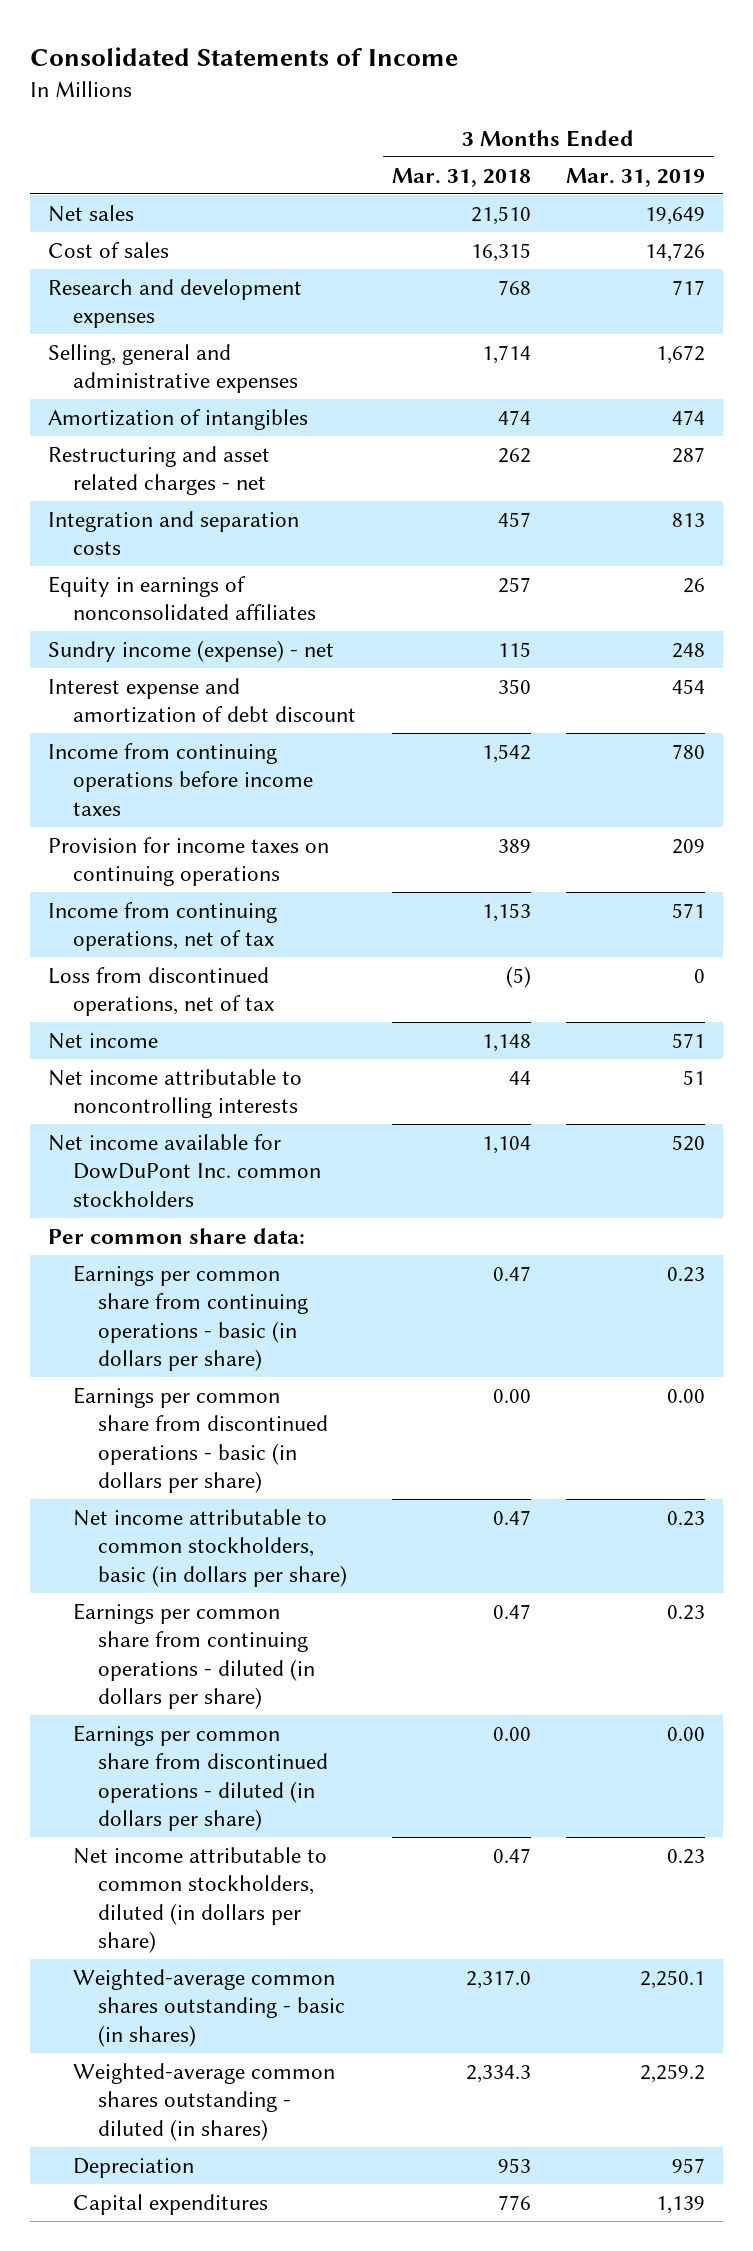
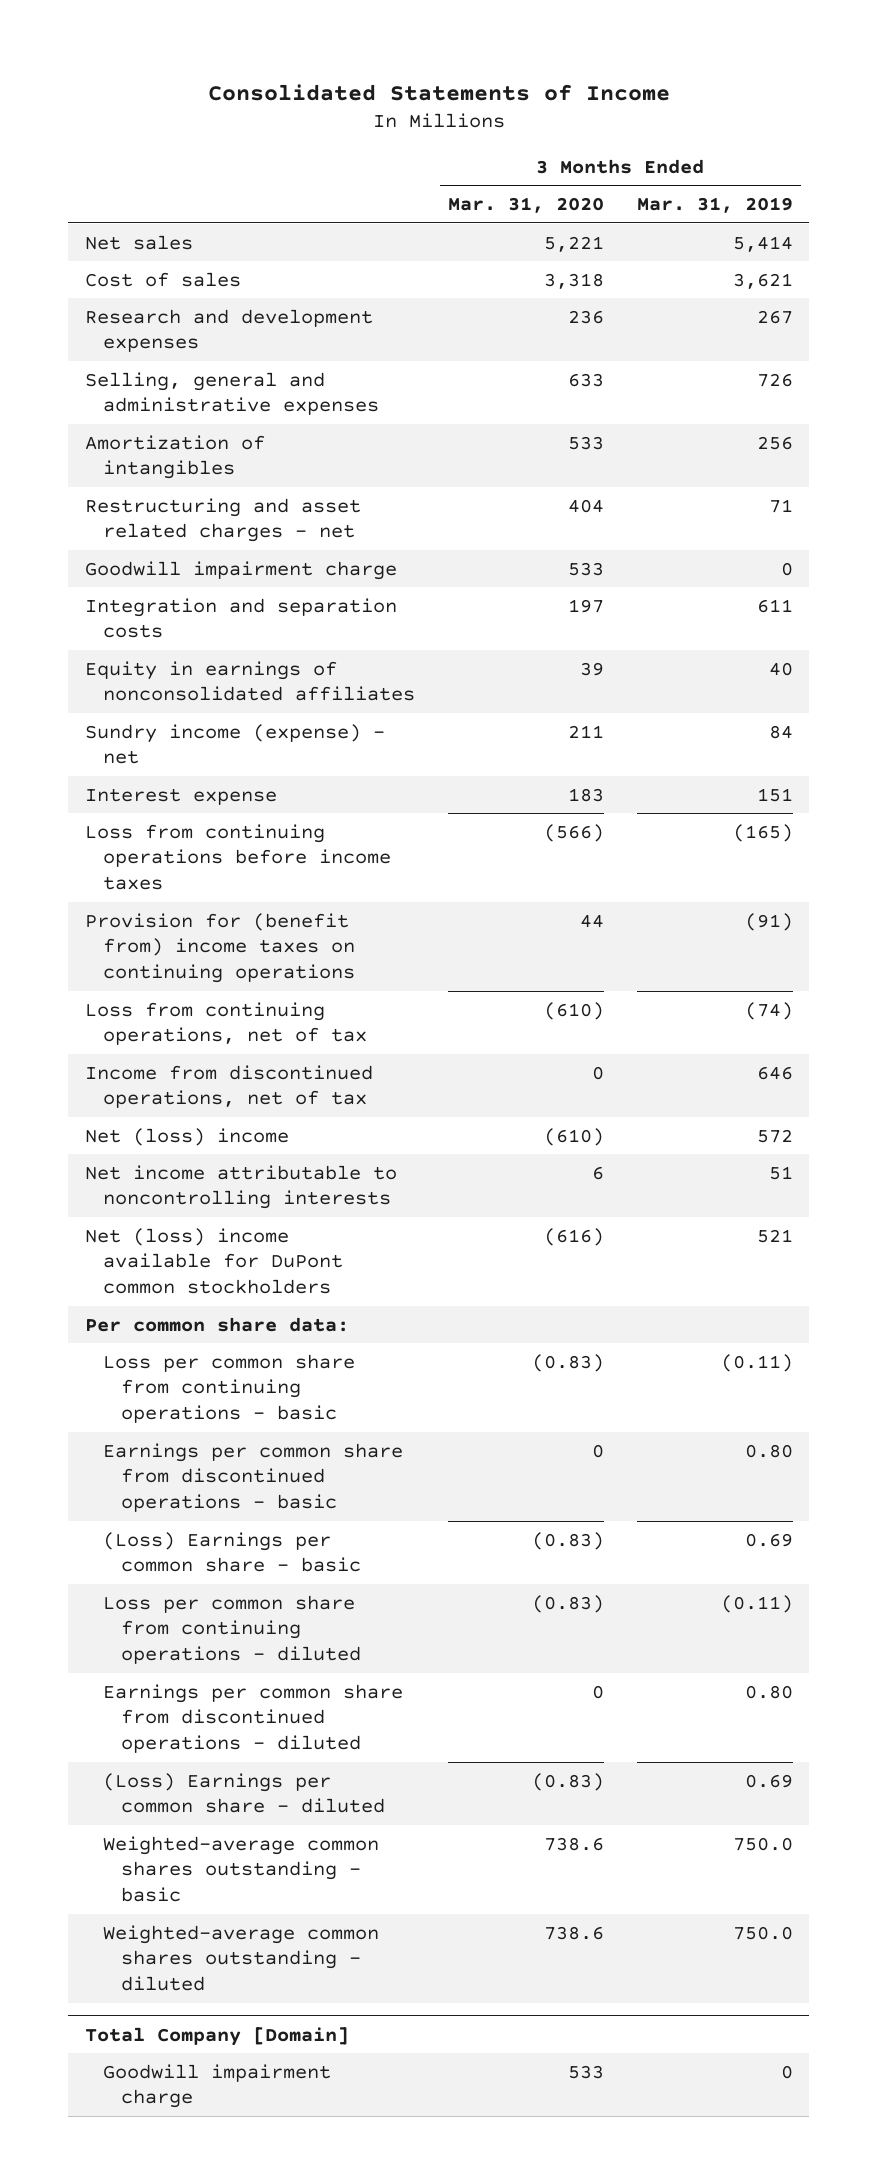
[391,167,531,187] Mar. 31, 2018 -> none
none -> [447,197,604,214] Mar. 31, 2020
[645,206,706,225] 19,649 -> [732,235,793,252] 5,414
[645,242,706,262] 14,726 -> [732,272,793,289] 3,621
[672,279,706,295] 717 -> [756,309,793,324] 267
[656,344,706,364] 1,672 -> [756,372,793,387] 726
[672,409,706,425] 474 -> [756,435,793,450] 256
[672,446,706,463] 287 -> [768,498,793,513] 71
none -> [84,560,397,580] Goodwill impairment charge
[672,512,706,527] 813 -> [756,598,793,613] 611
[683,577,706,593] 26 -> [768,661,793,676] 40
[672,642,706,658] 248 -> [768,724,793,739] 84
[48,677,356,724] Interest expense and amortization of debt discount -> [84,787,277,805] Interest expense
[672,678,706,694] 454 -> [756,787,793,802] 151
[48,742,313,816] Income from continuing operations before income taxes -> [84,823,391,891] Loss from continuing operations before income taxes
[672,743,706,759] 780 -> [732,823,793,842] (165)
[48,836,330,887] Provision for income taxes on continuing operations -> [84,912,355,984] Provision for (benefit from) income taxes on continuing operations
[672,838,706,854] 209 -> [744,912,793,931] (91)
[48,901,278,952] Income from continuing operations, net of tax -> [84,1001,367,1046] Loss from continuing operations, net of tax
[672,902,706,918] 571 -> [744,1001,793,1020] (74)
[48,966,274,1017] Loss from discontinued operations, net of tax -> [84,1064,373,1109] Income from discontinued operations, net of tax
[694,968,706,983] 0 -> [756,1065,793,1080] 646
[48,1032,159,1049] Net income -> [84,1127,289,1146] Net (loss) income
[672,1032,706,1048] 571 -> [756,1128,793,1143] 572
[48,1133,321,1207] Net income available for DowDuPont Inc. common stockholders -> [84,1227,343,1295] Net (loss) income available for DuPont common stockholders
[672,1134,706,1151] 520 -> [756,1228,793,1243] 521
[72,2157,194,2178] Depreciation -> none
[72,2193,268,2215] Capital expenditures -> none
[72,1264,308,1372] Earnings per common share from continuing operations - basic (in dollars per share) -> [102,1353,355,1424] Loss per common share from continuing operations - basic
[667,1266,706,1282] 0.23 -> [720,1353,793,1372] (0.11)
[72,1386,328,1494] Earnings per common share from discontinued operations - basic (in dollars per share) -> [102,1442,403,1513] Earnings per common share from discontinued operations - basic
[667,1388,706,1403] 0.00 -> [744,1443,793,1458] 0.80
[72,1508,347,1587] Net income attributable to common stockholders, basic (in dollars per share) -> [102,1531,361,1573] (Loss) Earnings per common share - basic
[667,1510,706,1526] 0.23 -> [744,1532,793,1547] 0.69
[72,1602,315,1710] Earnings per common share from continuing operations - diluted (in dollars per share) -> [102,1594,361,1665] Loss per common share from continuing operations - diluted
[667,1604,706,1620] 0.23 -> [720,1594,793,1613] (0.11)
[72,1724,328,1832] Earnings per common share from discontinued operations - diluted (in dollars per share) -> [102,1683,403,1754] Earnings per common share from discontinued operations - diluted
[667,1726,706,1741] 0.00 -> [744,1684,793,1699] 0.80
[72,1846,327,1954] Net income attributable to common stockholders, diluted (in dollars per share) -> [102,1772,385,1814] (Loss) Earnings per common share - diluted
[667,1848,706,1864] 0.23 -> [744,1773,793,1788] 0.69
[72,1968,345,2047] Weighted-average common shares outstanding - basic (in shares) -> [102,1835,379,1903] Weighted-average common shares outstanding - basic
[640,1969,706,1989] 2,250.1 -> [732,1836,793,1851] 750.0
[72,2062,335,2141] Weighted-average common shares outstanding - diluted (in shares) -> [102,1924,379,1992] Weighted-average common shares outstanding - diluted
[640,2063,706,2083] 2,259.2 -> [732,1925,793,1940] 750.0
none -> [84,2026,349,2046] Total Company [Domain]
none -> [102,2063,331,2109] Goodwill impairment charge

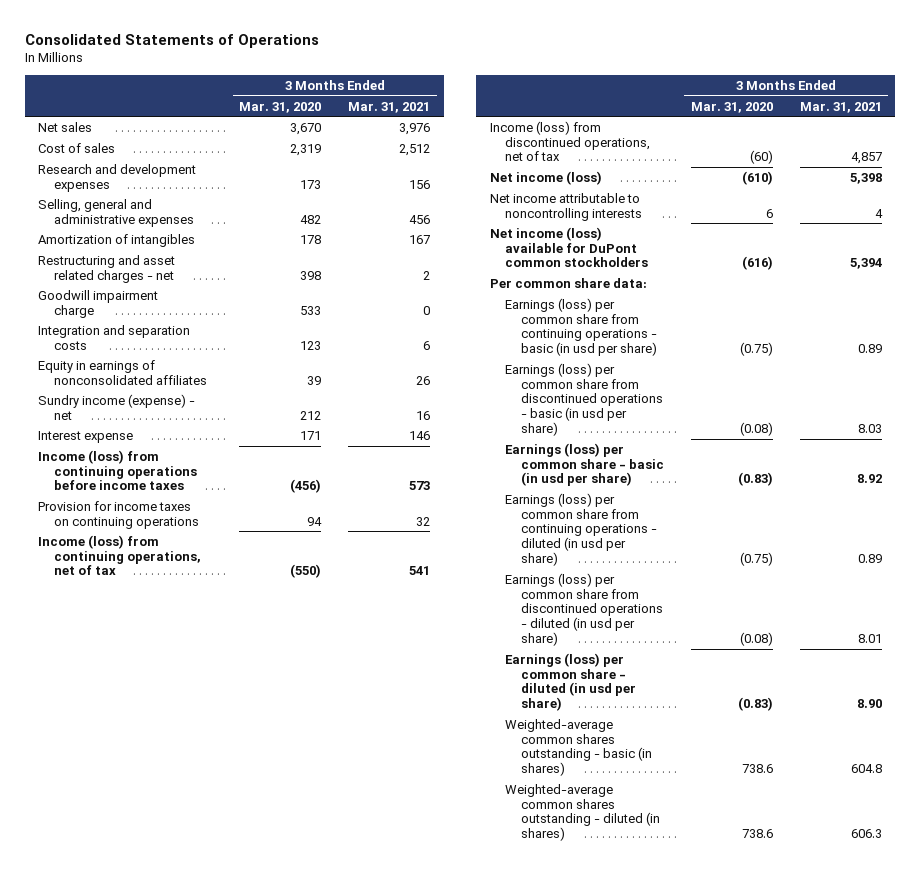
[207,83,670,101] Consolidated Statements of Income -> [24,33,319,48] Consolidated Statements of Operations
[636,197,793,214] Mar. 31, 2019 -> none
none -> [348,101,431,113] Mar. 31, 2021
[543,235,604,252] 5,221 -> [290,122,322,135] 3,670
[543,272,604,289] 3,318 -> [290,143,322,156] 2,319
[567,309,604,324] 236 -> [300,179,322,189] 173
[567,372,604,387] 633 -> [300,214,322,224] 482
[567,435,604,450] 533 -> [300,234,322,244] 178
[567,498,604,513] 404 -> [300,270,322,280] 398
[567,598,604,613] 197 -> [300,340,322,350] 123
[567,724,604,738] 211 -> [300,410,322,420] 212
[567,787,604,802] 183 -> [300,430,322,440] 171
[84,823,391,891] Loss from continuing operations before income taxes -> [38,449,197,491] Income (loss) from continuing operations before income taxes
[543,823,604,842] (566) -> [290,479,322,494] (456)
[84,912,355,984] Provision for (benefit from) income taxes on continuing operations -> [38,500,199,529] Provision for income taxes on continuing operations
[579,913,604,928] 44 -> [307,516,323,526] 94
[84,1001,367,1046] Loss from continuing operations, net of tax -> [38,534,201,576] Income (loss) from continuing operations, net of tax
[543,1001,604,1020] (610) -> [290,564,322,579] (550)
[84,1064,373,1109] Income from discontinued operations, net of tax -> [489,120,651,162] Income (loss) from discontinued operations, net of tax
[591,1065,604,1080] 0 -> [749,150,773,165] (60)
[84,1127,289,1146] Net (loss) income -> [489,170,602,185] Net income (loss)
[84,1227,343,1295] Net (loss) income available for DuPont common stockholders -> [489,226,649,268] Net income (loss) available for DuPont common stockholders
[84,2026,349,2046] Total Company [Domain] -> none
[102,2063,331,2109] Goodwill impairment charge -> none
[102,1353,355,1424] Loss per common share from continuing operations - basic -> [505,297,657,357] Earnings (loss) per common share from continuing operations - basic (in usd per share)
[531,1353,604,1372] (0.83) -> [739,342,773,357] (0.75)
[102,1442,403,1513] Earnings per common share from discontinued operations - basic -> [505,362,663,436] Earnings (loss) per common share from discontinued operations - basic (in usd per share)
[591,1443,604,1458] 0 -> [739,421,773,436] (0.08)
[102,1531,361,1573] (Loss) Earnings per common share - basic -> [505,442,664,487] Earnings (loss) per common share - basic (in usd per share)
[102,1594,361,1665] Loss per common share from continuing operations - diluted -> [505,492,657,566] Earnings (loss) per common share from continuing operations - diluted (in usd per share)
[531,1594,604,1613] (0.83) -> [739,551,773,566] (0.75)
[102,1683,403,1754] Earnings per common share from discontinued operations - diluted -> [505,572,663,646] Earnings (loss) per common share from discontinued operations - diluted (in usd per share)
[591,1684,604,1699] 0 -> [739,631,773,646] (0.08)
[102,1772,385,1814] (Loss) Earnings per common share - diluted -> [505,652,636,712] Earnings (loss) per common share - diluted (in usd per share)
[102,1835,379,1903] Weighted-average common shares outstanding - basic -> [505,718,652,777] Weighted-average common shares outstanding - basic (in shares)
[102,1924,379,1992] Weighted-average common shares outstanding - diluted -> [505,783,660,842] Weighted-average common shares outstanding - diluted (in shares)

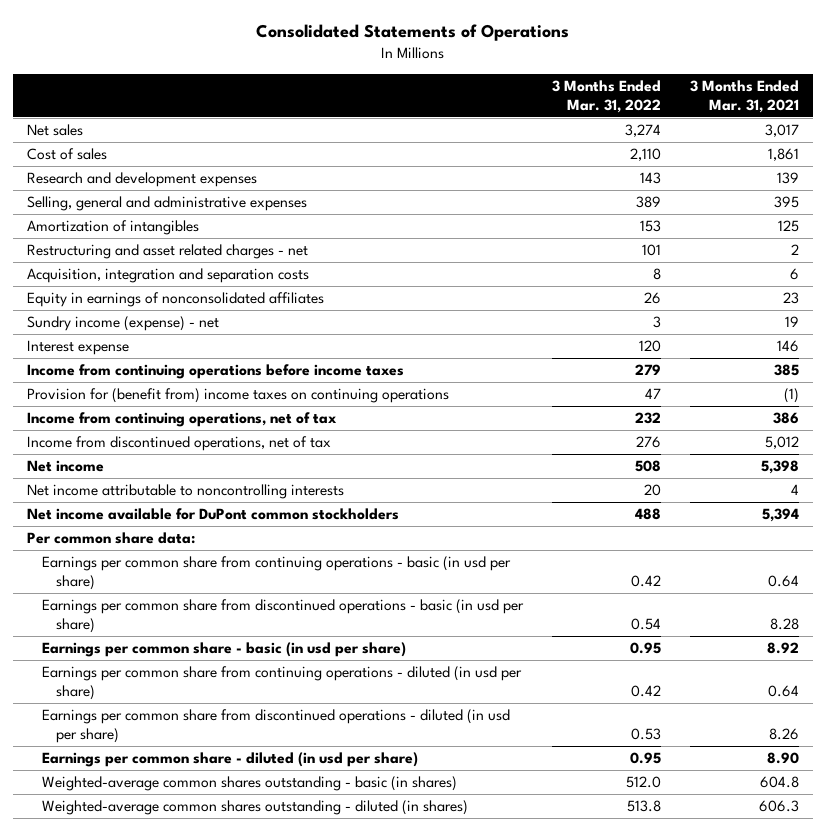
[239,101,322,113] Mar. 31, 2020 -> none
none -> [551,80,661,114] 3 Months Ended Mar. 31, 2022
[399,122,431,135] 3,976 -> [764,123,799,137] 3,017
[399,143,431,156] 2,512 -> [767,147,799,161] 1,861
[409,179,431,189] 156 -> [776,171,799,184] 139
[409,214,431,224] 456 -> [773,195,799,208] 395
[409,234,431,244] 167 -> [777,219,799,232] 125
[38,289,159,318] Goodwill impairment charge -> none
[38,324,191,350] Integration and separation costs -> [27,267,310,283] Acquisition, integration and separation costs
[416,375,431,385] 26 -> [782,291,799,304] 23
[416,410,431,420] 16 -> [784,315,799,327] 19
[38,449,197,491] Income (loss) from continuing operations before income taxes -> [27,363,405,379] Income from continuing operations before income taxes
[409,481,431,491] 573 -> [773,363,799,376] 385
[38,500,199,529] Provision for income taxes on continuing operations -> [27,387,450,403] Provision for (benefit from) income taxes on continuing operations
[416,516,431,526] 32 -> [783,387,799,403] (1)
[38,534,201,576] Income (loss) from continuing operations, net of tax -> [27,411,338,427] Income from continuing operations, net of tax
[409,566,431,576] 541 -> [772,411,799,424] 386
[489,120,651,162] Income (loss) from discontinued operations, net of tax -> [27,435,332,451] Income from discontinued operations, net of tax
[850,152,882,165] 4,857 -> [764,435,799,449] 5,012
[489,170,602,185] Net income (loss) -> [27,459,105,472] Net income
[489,226,649,268] Net income (loss) available for DuPont common stockholders -> [27,507,400,520] Net income available for DuPont common stockholders
[505,297,657,357] Earnings (loss) per common share from continuing operations - basic (in usd per share) -> [41,555,511,590] Earnings per common share from continuing operations - basic (in usd per share)
[857,344,882,354] 0.89 -> [767,574,799,587] 0.64
[505,362,663,436] Earnings (loss) per common share from discontinued operations - basic (in usd per share) -> [41,598,524,633] Earnings per common share from discontinued operations - basic (in usd per share)
[857,423,882,433] 8.03 -> [769,617,799,630] 8.28
[505,442,664,487] Earnings (loss) per common share - basic (in usd per share) -> [41,641,406,657] Earnings per common share - basic (in usd per share)
[505,492,657,566] Earnings (loss) per common share from continuing operations - diluted (in usd per share) -> [41,665,522,700] Earnings per common share from continuing operations - diluted (in usd per share)
[857,553,882,563] 0.89 -> [767,684,799,697] 0.64
[505,572,663,646] Earnings (loss) per common share from discontinued operations - diluted (in usd per share) -> [41,708,510,743] Earnings per common share from discontinued operations - diluted (in usd per share)
[857,633,882,643] 8.01 -> [768,727,799,740] 8.26
[505,652,636,712] Earnings (loss) per common share - diluted (in usd per share) -> [41,751,418,767] Earnings per common share - diluted (in usd per share)

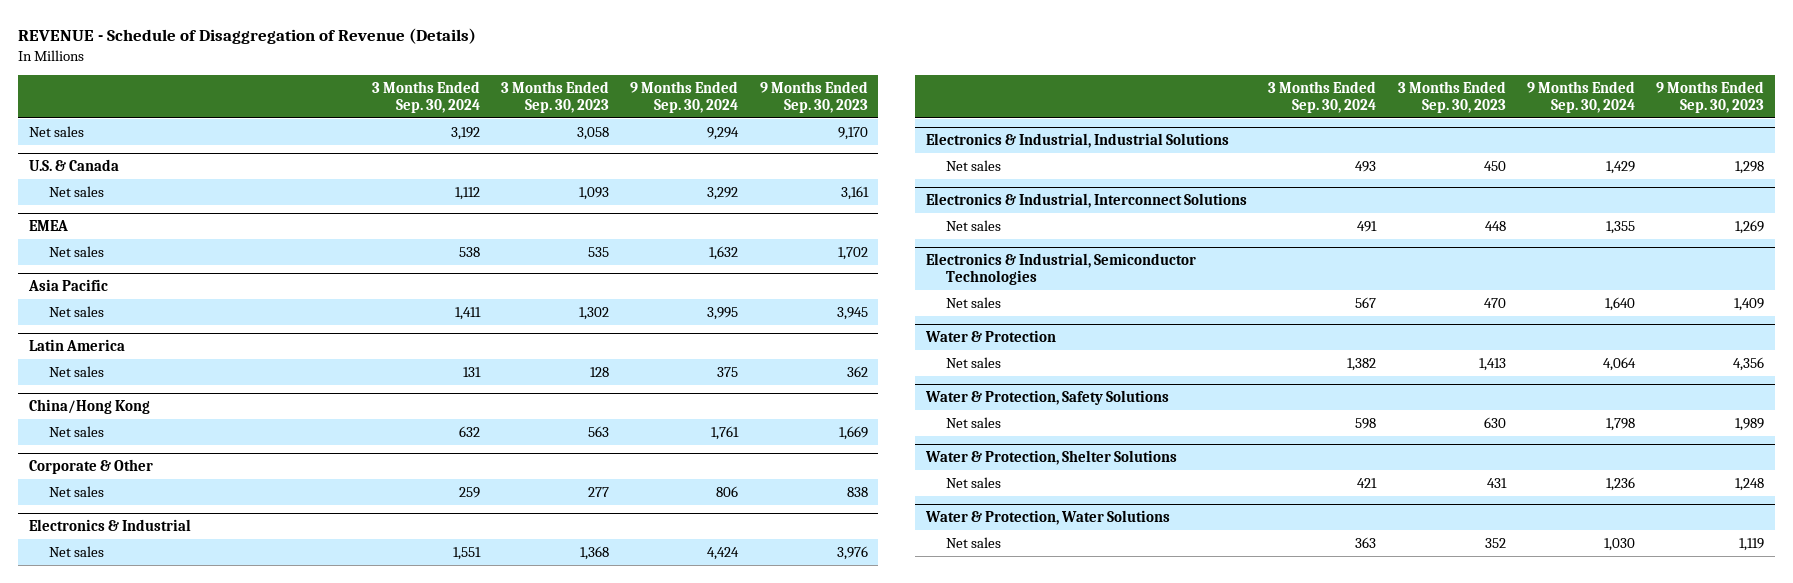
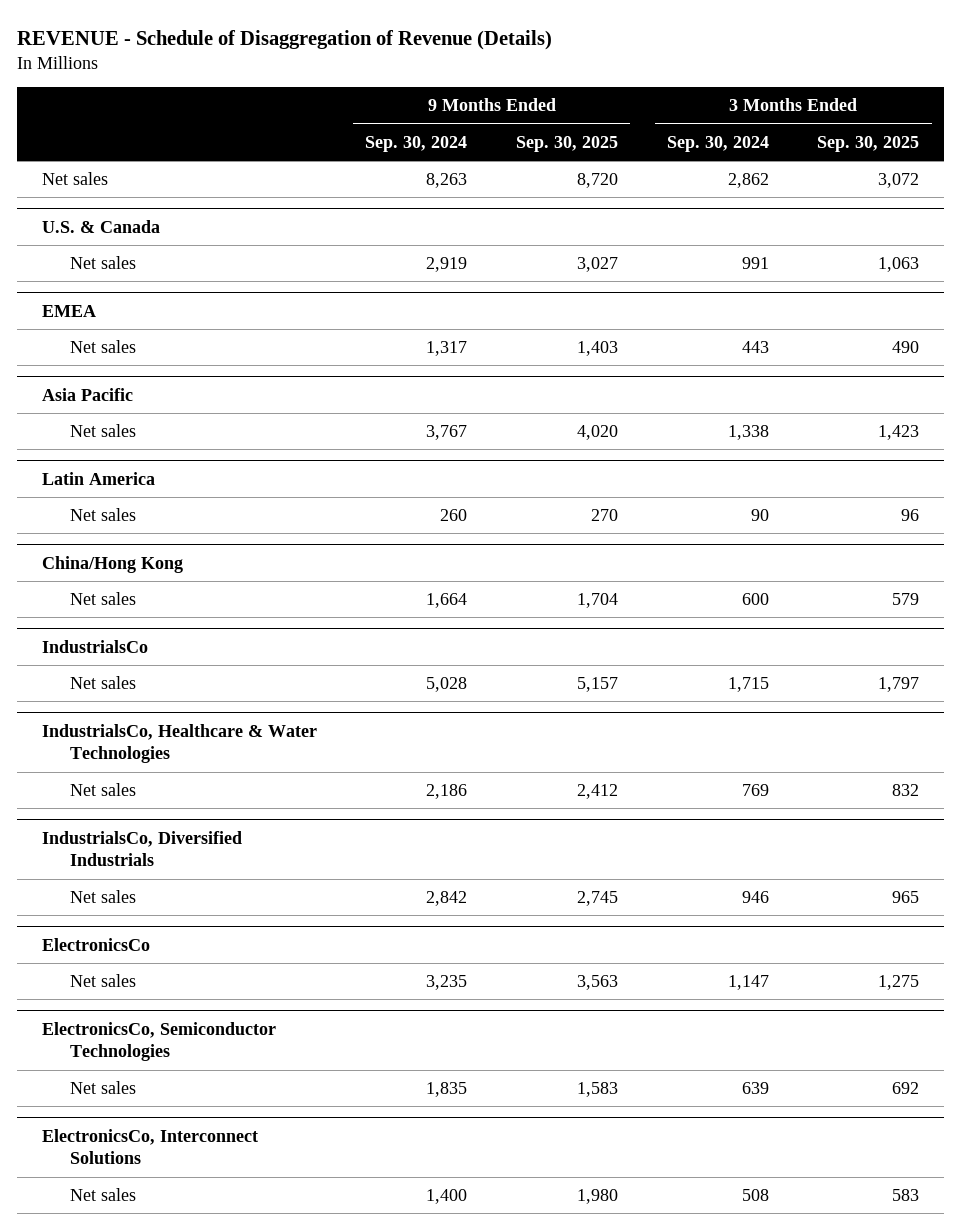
[500,81,609,113] 3 Months Ended Sep. 30, 2023 -> none
[759,81,868,113] 9 Months Ended Sep. 30, 2023 -> none
none -> [515,135,618,152] Sep. 30, 2025
none -> [817,135,920,152] Sep. 30, 2025
[450,126,480,140] 3,192 -> [727,173,769,189] 2,862
[707,126,740,140] 9,294 -> [426,173,468,189] 8,263
[454,186,480,200] 1,112 -> [741,257,769,270] 991
[707,186,739,200] 3,292 -> [426,257,468,273] 2,919
[458,246,480,257] 538 -> [741,341,769,354] 443
[709,245,739,260] 1,632 -> [426,341,468,357] 1,317
[454,306,481,320] 1,411 -> [727,425,769,441] 1,338
[707,306,739,320] 3,995 -> [426,425,468,441] 3,767
[462,366,481,377] 131 -> [750,509,769,522] 90
[717,366,739,377] 375 -> [440,509,468,522] 260
[29,459,154,475] Corporate & Other -> none
[29,519,192,532] Electronics & Industrial -> none
[925,133,1229,149] Electronics & Industrial, Industrial Solutions -> none
[925,193,1247,209] Electronics & Industrial, Interconnect Solutions -> none
[925,253,1196,285] Electronics & Industrial, Semiconductor Technologies -> none
[924,330,1056,343] Water & Protection -> none
[924,390,1169,406] Water & Protection, Safety Solutions -> none
[945,416,1001,428] Net sales -> none
[924,450,1177,466] Water & Protection, Shelter Solutions -> none
[945,476,1001,488] Net sales -> none
[924,510,1170,526] Water & Protection, Water Solutions -> none
[945,536,1001,548] Net sales -> none
[458,425,480,437] 632 -> [741,593,769,606] 600
[711,425,740,440] 1,761 -> [426,593,468,609] 1,664
none -> [41,639,148,653] IndustrialsCo
[458,486,480,498] 259 -> [727,677,769,693] 1,715
[716,485,739,497] 806 -> [426,677,468,693] 5,028
none -> [41,723,317,764] IndustrialsCo, Healthcare & Water Technologies
[452,546,481,560] 1,551 -> [741,784,769,797] 769
[707,546,740,560] 4,424 -> [426,784,468,800] 2,186
none -> [41,830,242,867] IndustrialsCo, Diversified Industrials
[1355,160,1377,172] 493 -> [741,891,769,904] 946
[1605,160,1635,174] 1,429 -> [426,891,468,907] 2,842
none -> [41,937,150,951] ElectronicsCo
[1357,220,1378,232] 491 -> [727,975,769,991] 1,147
[1605,220,1635,234] 1,355 -> [426,975,468,991] 3,235
none -> [41,1021,276,1062] ElectronicsCo, Semiconductor Technologies
[1355,296,1377,308] 567 -> [741,1082,769,1095] 639
[1604,296,1635,311] 1,640 -> [426,1082,468,1098] 1,835
none -> [41,1128,258,1165] ElectronicsCo, Interconnect Solutions
[1347,357,1377,371] 1,382 -> [741,1189,769,1202] 508
[1602,356,1636,371] 4,064 -> [426,1189,468,1205] 1,400

